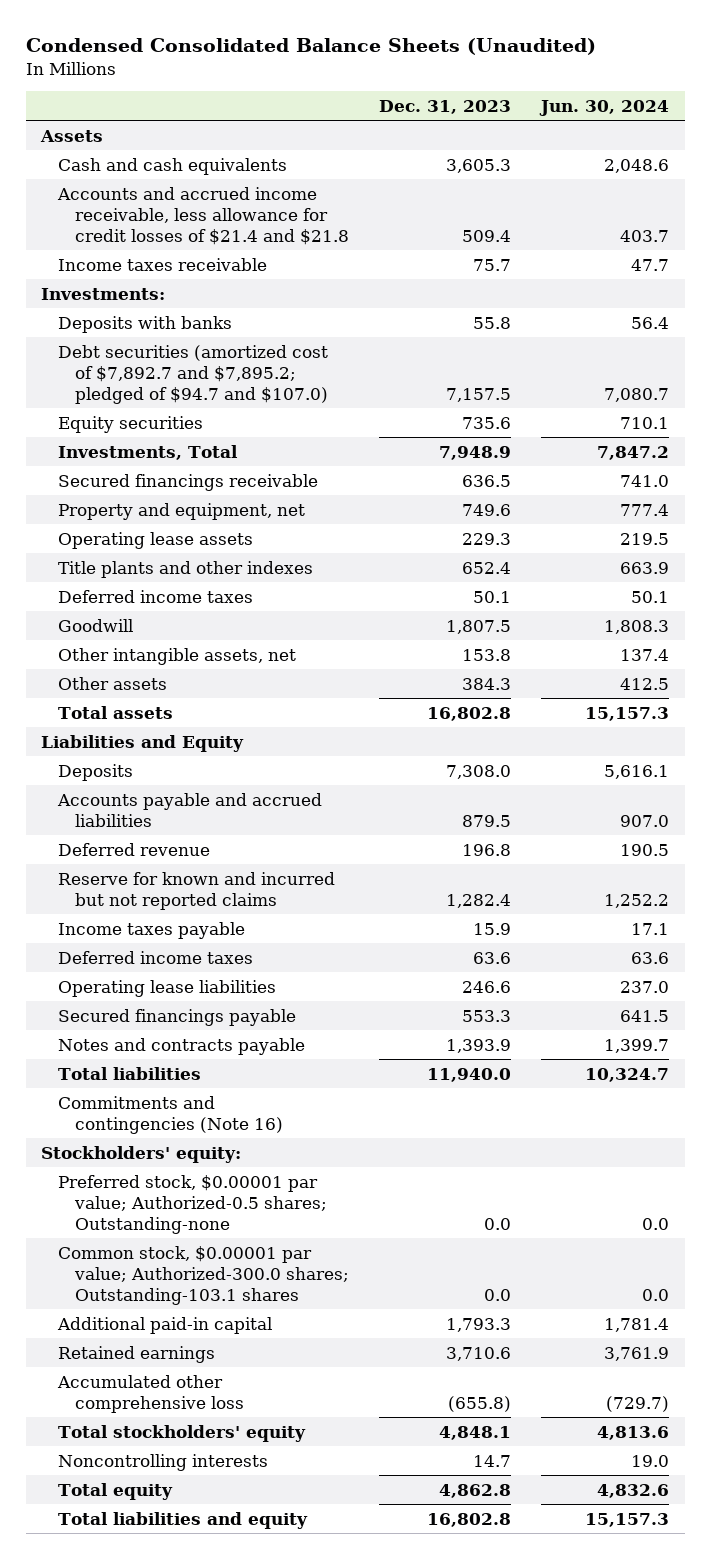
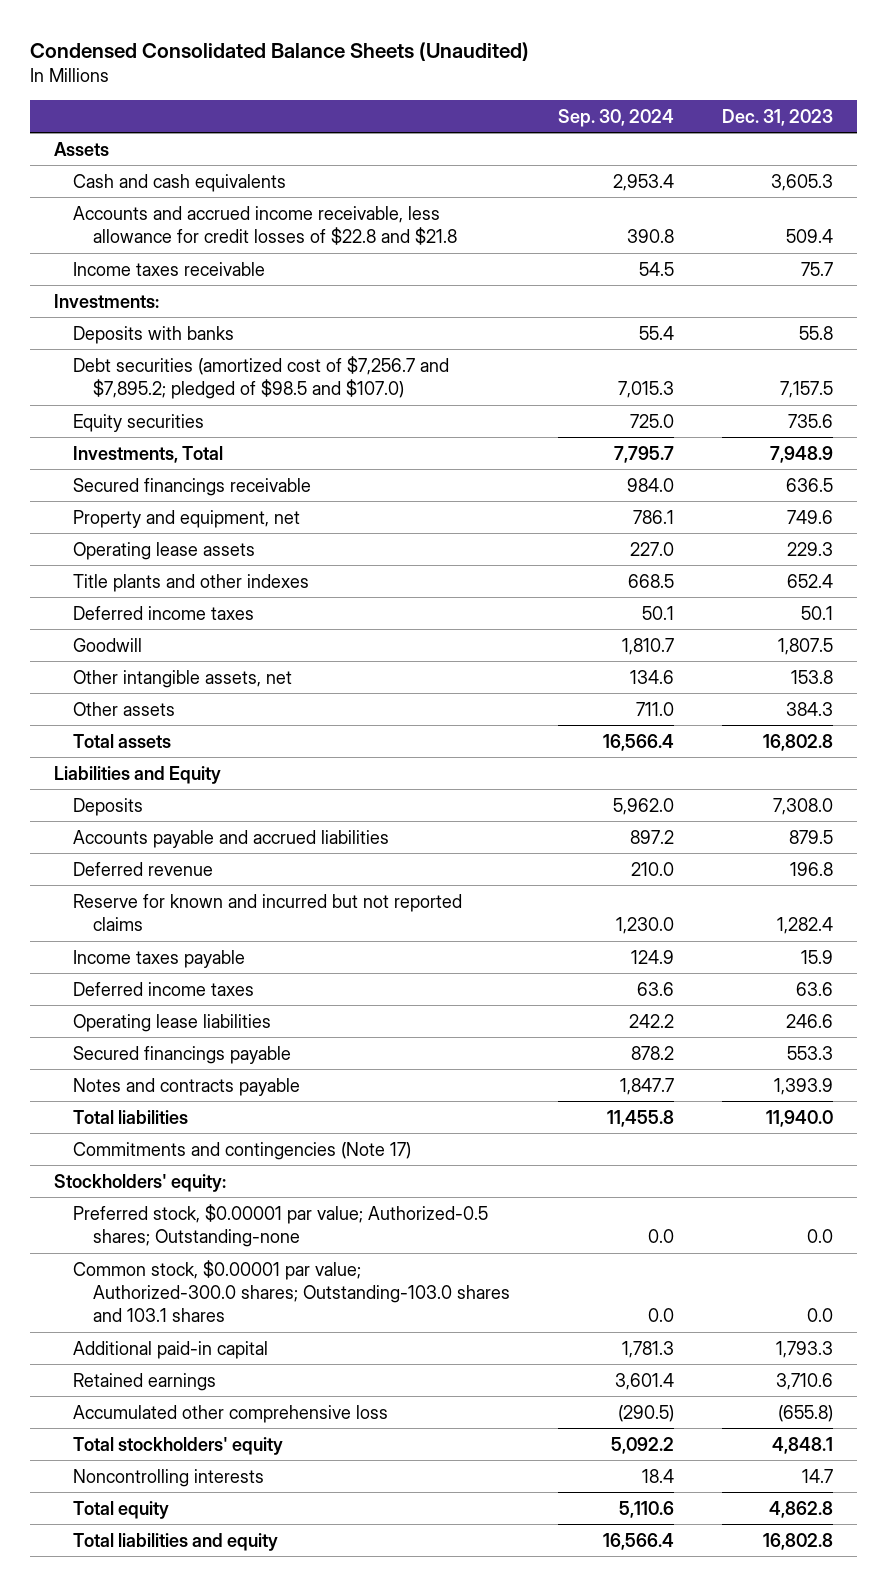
[539,99,670,116] Jun. 30, 2024 -> none
none -> [557,108,674,127] Sep. 30, 2024
[57,186,349,245] Accounts and accrued income receivable, less allowance for credit losses of $21.4 and $21.8 -> [73,205,457,246] Accounts and accrued income receivable, less allowance for credit losses of $22.8 and $21.8
[58,344,329,404] Debt securities (amortized cost of $7,892.7 and $7,895.2; pledged of $94.7 and $107.0) -> [73,355,450,400] Debt securities (amortized cost of $7,256.7 and $7,895.2; pledged of $98.5 and $107.0)
[58,1095,283,1134] Commitments and contingencies (Note 16) -> [73,1141,412,1160] Commitments and contingencies (Note 17)
[58,1245,349,1305] Common stock, $0.00001 par value; Authorized-300.0 shares; Outstanding-103.1 shares -> [73,1259,510,1323] Common stock, $0.00001 par value; Authorized-300.0 shares; Outstanding-103.0 shares and 103.1 shares

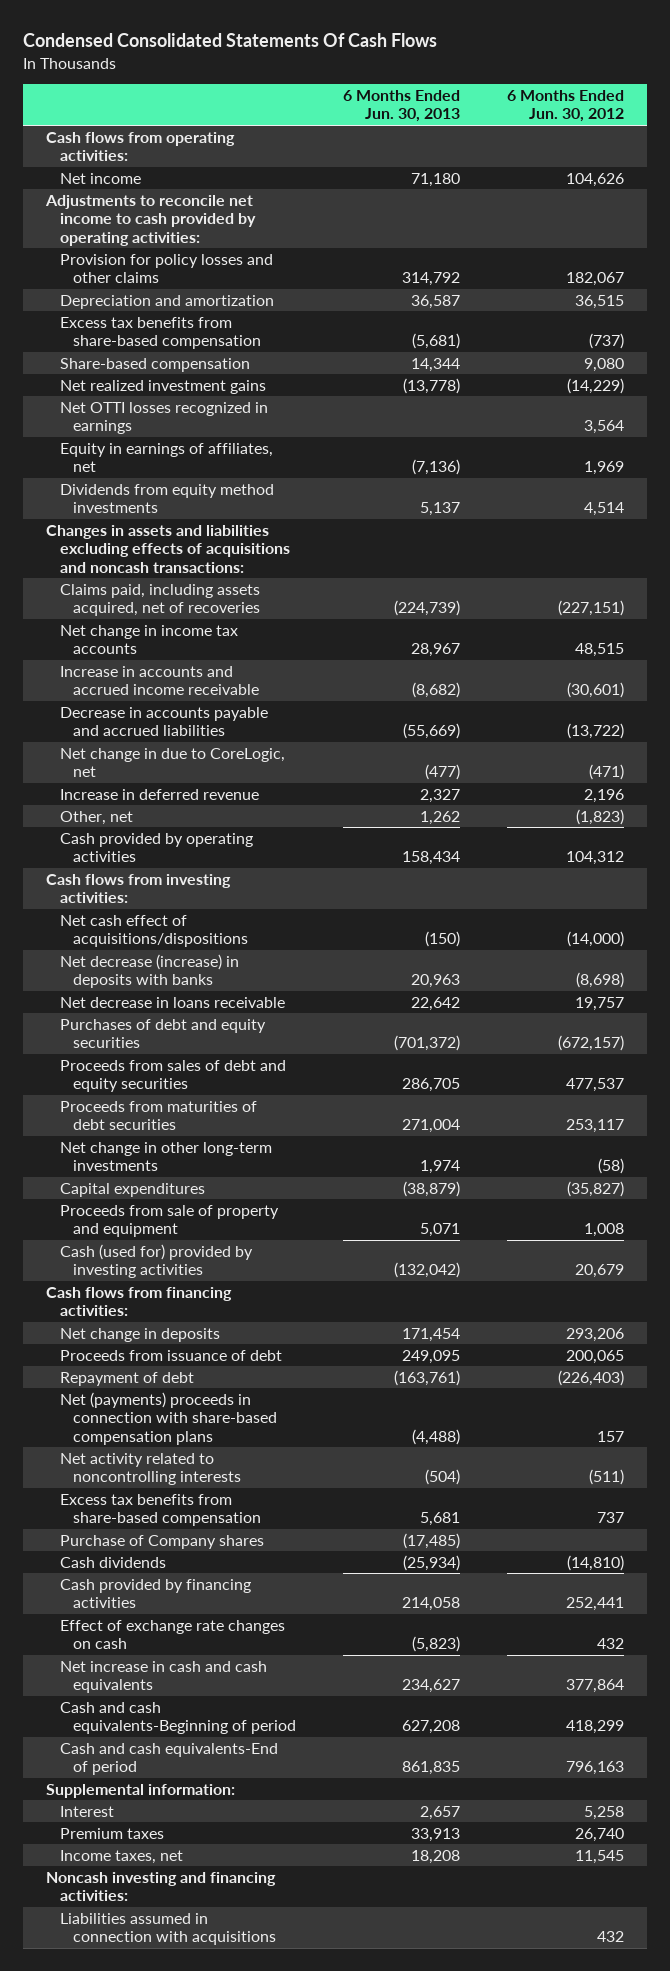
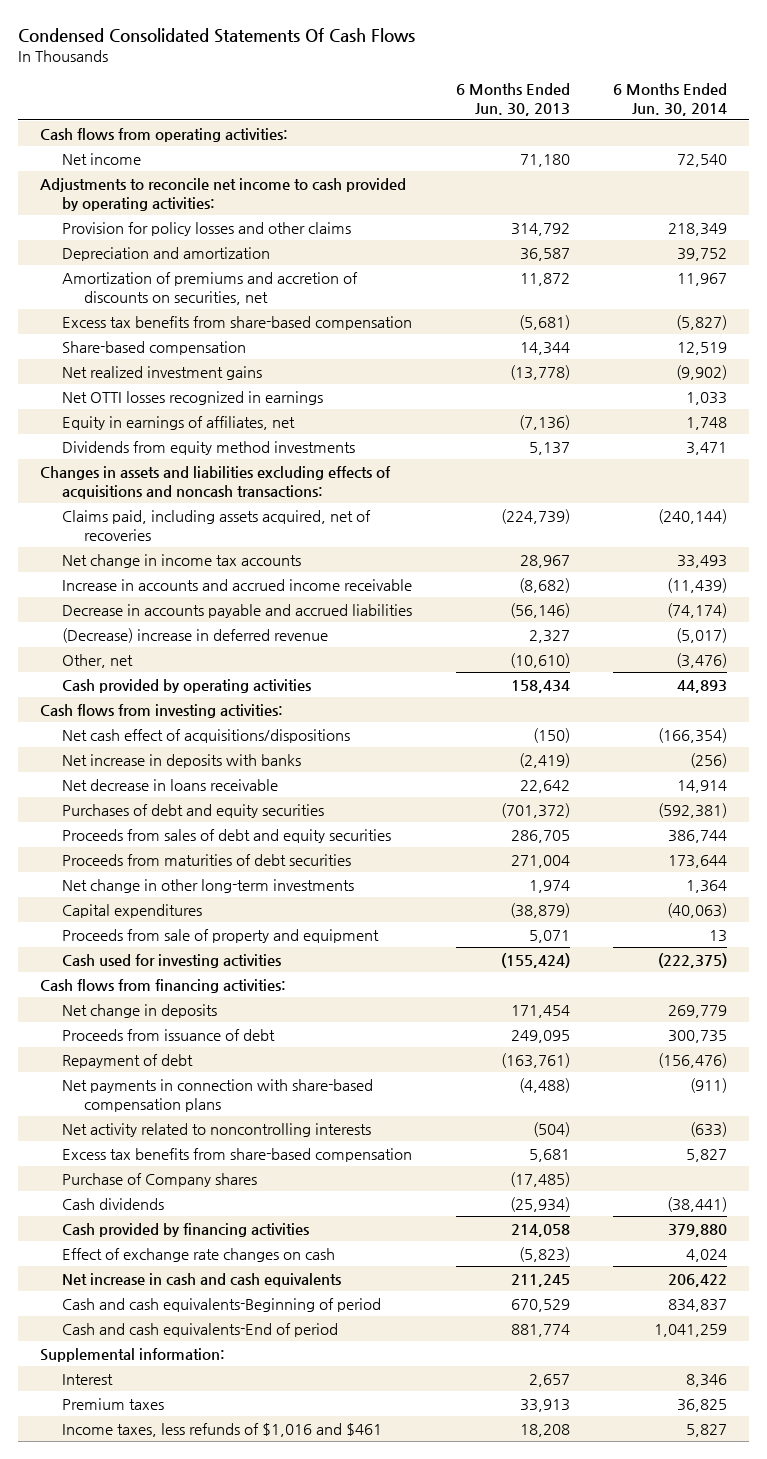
[506,90,624,123] 6 Months Ended Jun. 30, 2012 -> none
none -> [613,82,728,116] 6 Months Ended Jun. 30, 2014
none -> [61,271,358,305] Amortization of premiums and accretion of discounts on securities, net
[59,747,285,778] Net change in due to CoreLogic, net -> none
[403,723,461,740] (55,669) -> [509,602,570,618] (56,146)
[59,788,259,800] Increase in deferred revenue -> [61,627,328,643] (Decrease) increase in deferred revenue
[420,810,461,825] 1,262 -> [509,652,570,668] (10,610)
[59,953,239,989] Net decrease (increase) in deposits with banks -> [61,753,301,768] Net increase in deposits with banks
[411,974,461,989] 20,963 -> [518,752,570,768] (2,419)
[59,1243,253,1279] Cash (used for) provided by investing activities -> [61,953,281,968] Cash used for investing activities
[394,1262,461,1279] (132,042) -> [500,952,570,968] (155,424)
[59,1391,278,1445] Net (payments) proceeds in connection with share-based compensation plans -> [61,1078,373,1112] Net payments in connection with share-based compensation plans
[402,1679,461,1694] 234,627 -> [510,1273,570,1287] 211,245
[402,1720,461,1735] 627,208 -> [510,1298,570,1312] 670,529
[402,1761,461,1776] 861,835 -> [510,1323,570,1337] 881,774
[46,1871,277,1902] Noncash investing and financing activities: -> none
[59,1912,277,1946] Liabilities assumed in connection with acquisitions -> none
[59,1849,183,1864] Income taxes, net -> [61,1422,382,1437] Income taxes, less refunds of $1,016 and $461

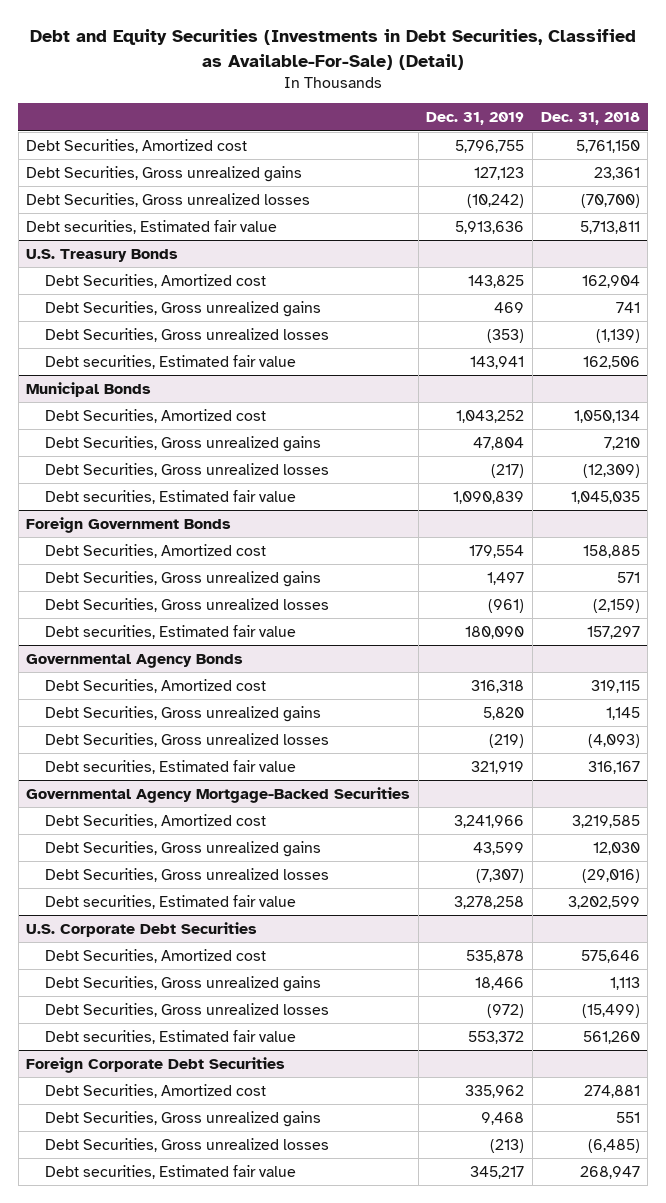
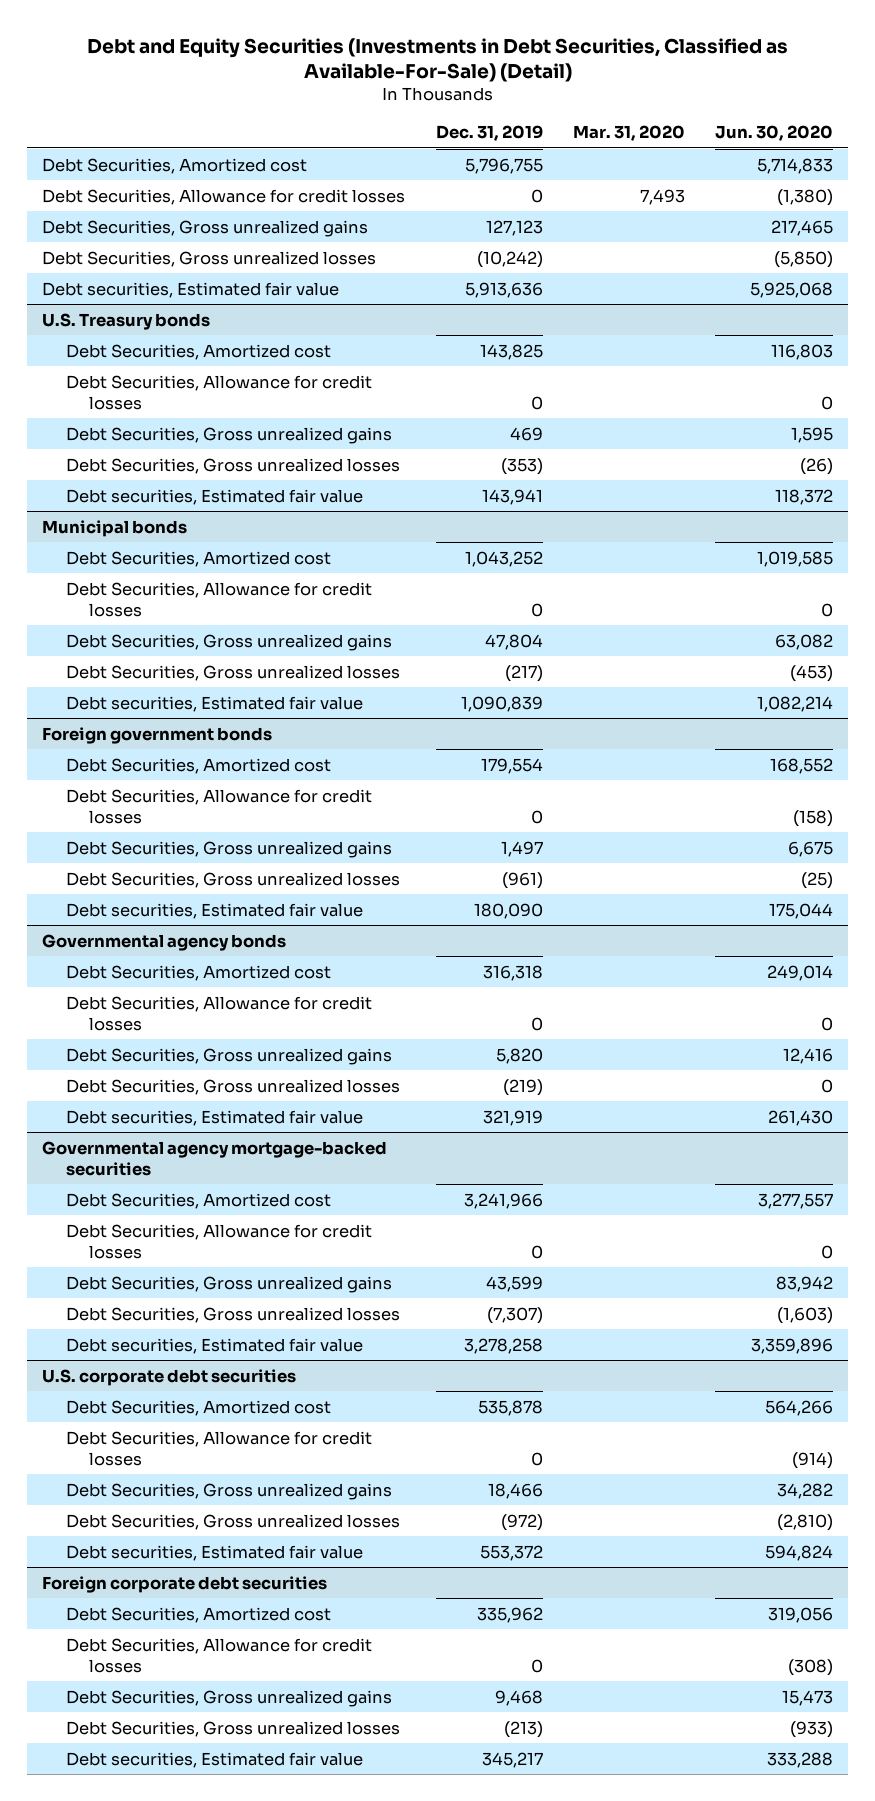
[540,112,640,126] Dec. 31, 2018 -> none
none -> [572,125,685,142] Mar. 31, 2020
none -> [715,125,834,142] Jun. 30, 2020
none -> [42,188,406,205] Debt Securities, Allowance for credit losses
[26,248,179,262] U.S. Treasury Bonds -> [42,312,211,330] U.S. Treasury bonds
none -> [65,374,372,410] Debt Securities, Allowance for credit losses
[26,381,152,397] Municipal Bonds -> [42,519,188,537] Municipal bonds
none -> [65,581,372,617] Debt Securities, Allowance for credit losses
[26,516,232,533] Foreign Government Bonds -> [42,726,273,744] Foreign government bonds
none -> [65,788,372,824] Debt Securities, Allowance for credit losses
[26,653,244,668] Governmental Agency Bonds -> [42,933,287,951] Governmental agency bonds
none -> [65,995,372,1031] Debt Securities, Allowance for credit losses
[26,786,411,803] Governmental Agency Mortgage-Backed Securities -> [42,1140,388,1176] Governmental agency mortgage-backed securities
none -> [65,1223,372,1259] Debt Securities, Allowance for credit losses
[26,921,258,937] U.S. Corporate Debt Securities -> [42,1368,297,1386] U.S. corporate debt securities
none -> [65,1430,372,1466] Debt Securities, Allowance for credit losses
[26,1056,286,1073] Foreign Corporate Debt Securities -> [42,1575,328,1593] Foreign corporate debt securities
none -> [65,1637,372,1673] Debt Securities, Allowance for credit losses

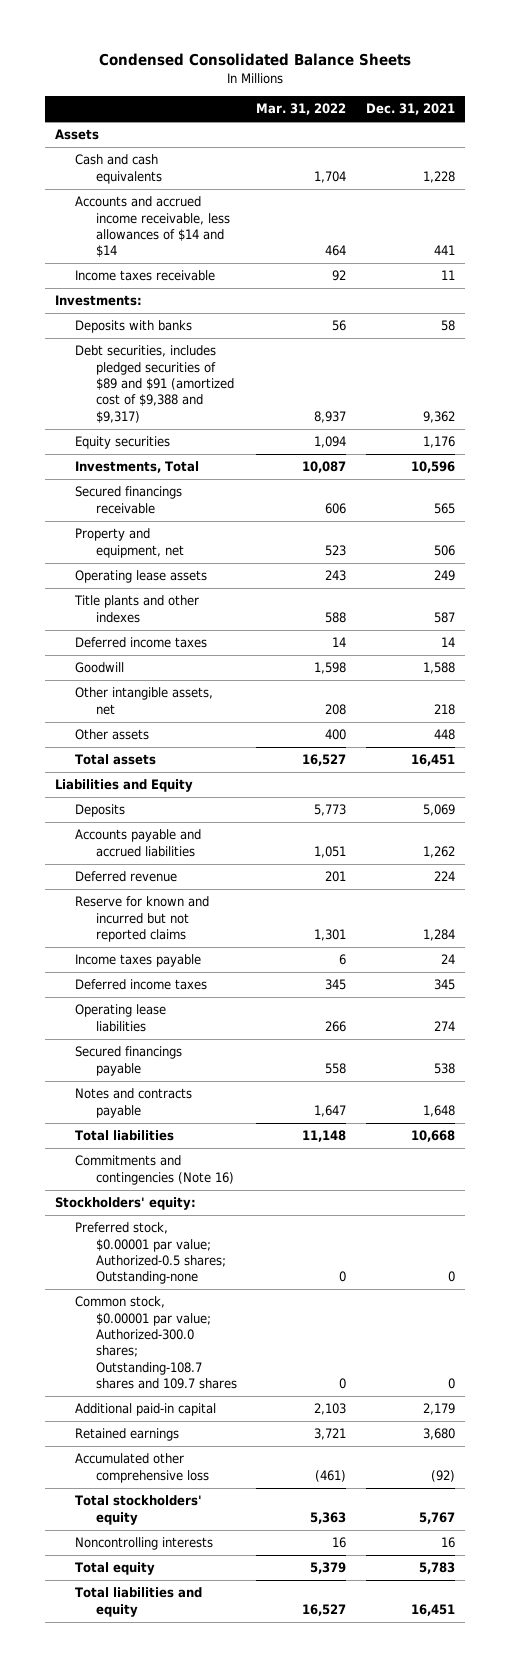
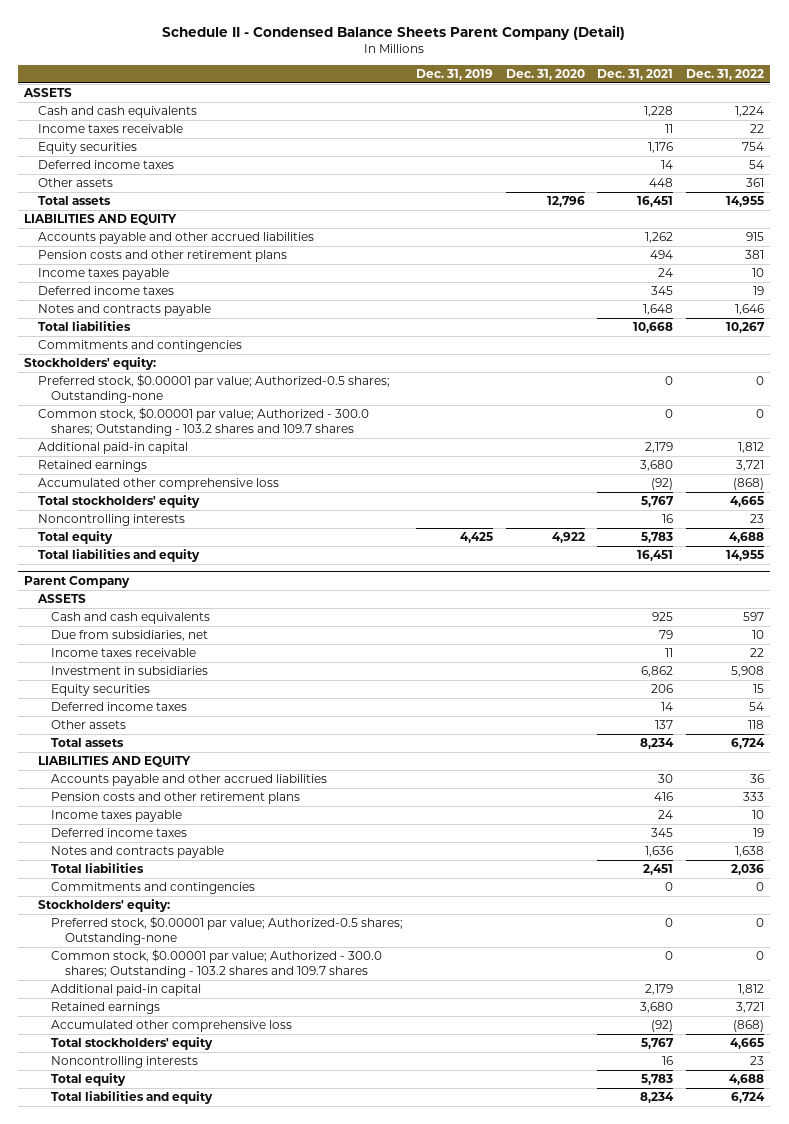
[99,53,412,67] Condensed Consolidated Balance Sheets -> [162,24,626,40] Schedule II - Condensed Balance Sheets Parent Company (Detail)
[256,103,347,116] Mar. 31, 2022 -> none
none -> [415,68,493,80] Dec. 31, 2019
none -> [505,68,585,80] Dec. 31, 2020
none -> [686,68,765,80] Dec. 31, 2022
[55,129,100,141] Assets -> [23,88,73,98] ASSETS
[75,196,230,258] Accounts and accrued income receivable, less allowances of $14 and $14 -> none
[55,295,143,307] Investments: -> none
[75,320,193,334] Deposits with banks -> none
[75,345,234,423] Debt securities, includes pledged securities of $89 and $91 (amortized cost of $9,388 and $9,317) -> none
[75,461,200,474] Investments, Total -> none
[75,486,183,514] Secured financings receivable -> none
[75,528,184,558] Property and equipment, net -> none
[75,570,208,584] Operating lease assets -> none
[74,595,200,623] Title plants and other indexes -> none
[75,662,125,674] Goodwill -> none
[75,687,214,715] Other intangible assets, net -> none
[75,804,126,818] Deposits -> none
[75,871,178,883] Deferred revenue -> none
[75,896,210,943] Reserve for known and incurred but not reported claims -> none
[55,779,194,793] Liabilities and Equity -> [24,214,178,226] LIABILITIES AND EQUITY
[75,829,202,857] Accounts payable and accrued liabilities -> [37,232,314,245] Accounts payable and other accrued liabilities
none -> [37,250,287,263] Pension costs and other retirement plans
[75,1004,167,1032] Operating lease liabilities -> none
[75,1046,183,1076] Secured financings payable -> none
[75,1155,234,1185] Commitments and contingencies (Note 16) -> [37,340,242,353] Commitments and contingencies
[75,1296,237,1389] Common stock, $0.00001 par value; Authorized-300.0 shares; Outstanding-108.7 shares and 109.7 shares -> [37,407,369,437] Common stock, $0.00001 par value; Authorized - 300.0 shares; Outstanding - 103.2 shares and 109.7 shares
none -> [24,575,131,588] Parent Company
none -> [36,594,86,604] ASSETS
none -> [51,612,211,625] Cash and cash equivalents
none -> [51,630,209,642] Due from subsidiaries, net
none -> [51,648,197,658] Income taxes receivable
none -> [51,666,209,676] Investment in subsidiaries
none -> [51,684,151,697] Equity securities
none -> [51,702,188,712] Deferred income taxes
none -> [51,720,127,730] Other assets
none -> [51,738,125,748] Total assets
none -> [37,756,191,768] LIABILITIES AND EQUITY
none -> [51,774,328,787] Accounts payable and other accrued liabilities
none -> [51,792,301,805] Pension costs and other retirement plans
none -> [51,810,183,823] Income taxes payable
none -> [51,828,188,838] Deferred income taxes
none -> [51,846,225,859] Notes and contracts payable
none -> [51,863,145,874] Total liabilities
none -> [51,882,256,895] Commitments and contingencies
none -> [37,899,170,913] Stockholders' equity:
none -> [51,916,404,946] Preferred stock, $0.00001 par value; Authorized-0.5 shares; Outstanding-none
none -> [51,949,383,979] Common stock, $0.00001 par value; Authorized - 300.0 shares; Outstanding - 103.2 shares and 109.7 shares
none -> [51,984,202,997] Additional paid-in capital
none -> [51,1002,161,1015] Retained earnings
none -> [51,1020,293,1033] Accumulated other comprehensive loss
none -> [51,1037,214,1051] Total stockholders' equity
none -> [51,1056,199,1069] Noncontrolling interests
none -> [51,1073,127,1087] Total equity
none -> [51,1091,214,1105] Total liabilities and equity

